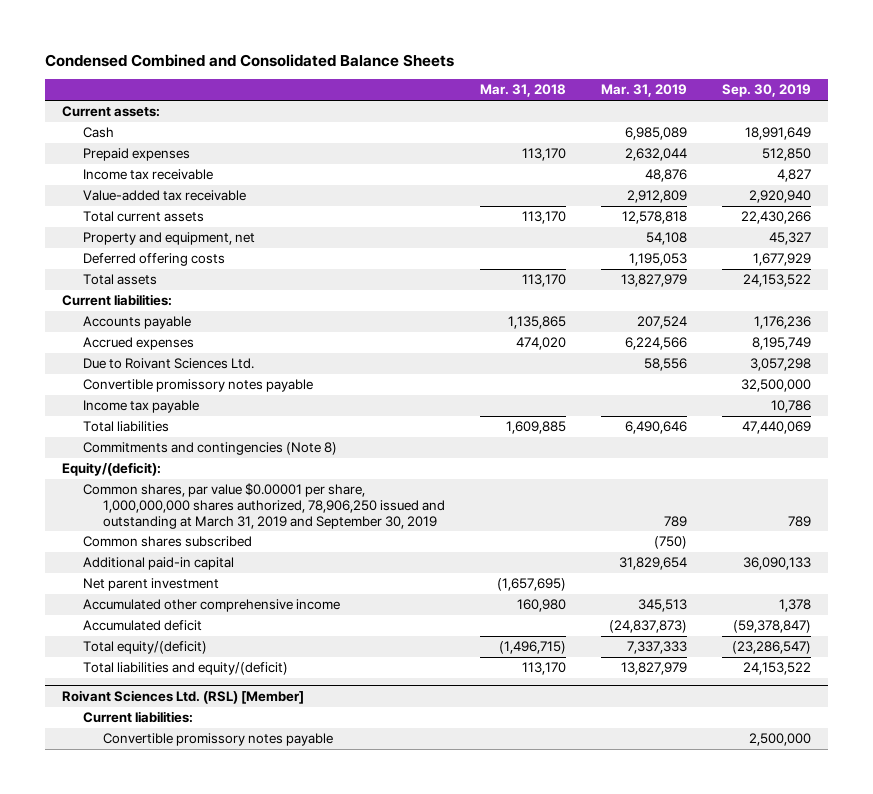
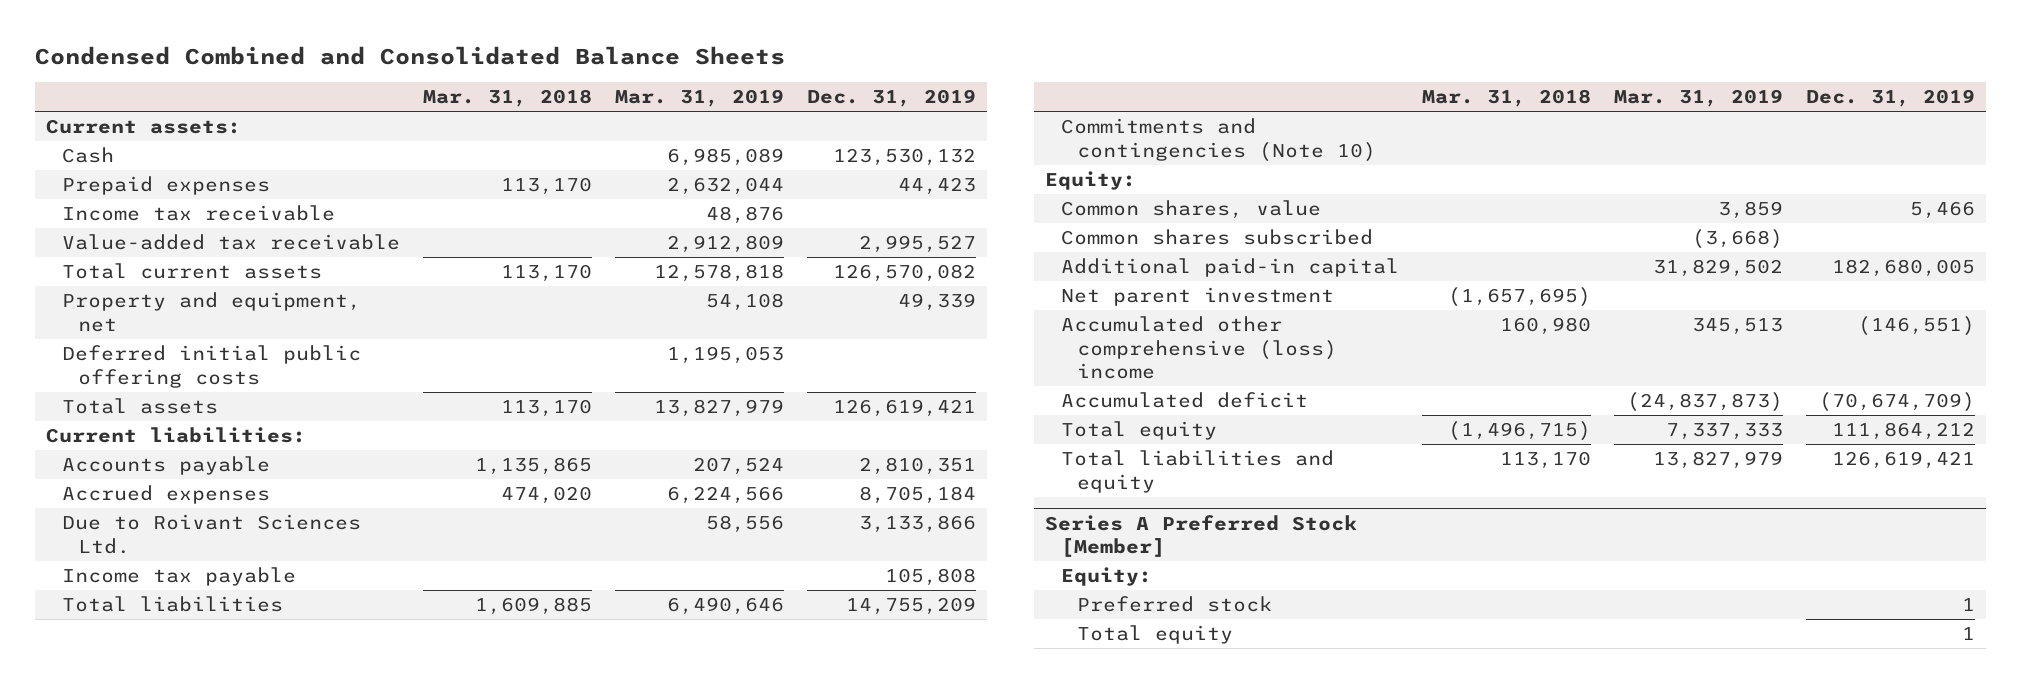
[721,84,811,98] Sep. 30, 2019 -> none
none -> [806,89,976,108] Dec. 31, 2019
[82,253,225,267] Deferred offering costs -> [62,345,362,388] Deferred initial public offering costs
[82,379,313,393] Convertible promissory notes payable -> none
[82,483,446,529] Common shares, par value $0.00001 per share, 1,000,000,000 shares authorized, 78,906,250 issued and outstanding at March 31, 2019 and September 30, 2019 -> none
[82,442,337,456] Commitments and contingencies (Note 8) -> [1061,118,1376,162] Commitments and contingencies (Note 10)
[62,462,162,477] Equity/(deficit): -> [1045,171,1137,191] Equity:
none -> [1061,200,1322,220] Common shares, value
[654,536,688,550] (750) -> [1691,229,1783,250] (3,668)
[619,557,688,571] 31,829,654 -> [1652,259,1783,278] 31,829,502
[82,599,340,613] Accumulated other comprehensive income -> [1061,316,1337,380] Accumulated other comprehensive (loss) income
[62,690,305,705] Roivant Sciences Ltd. (RSL) [Member] -> none
[82,711,193,724] Current liabilities: -> none
[103,733,334,747] Convertible promissory notes payable -> none
[82,641,207,655] Total equity/(deficit) -> [1061,421,1218,441] Total equity
[82,662,288,676] Total liabilities and equity/(deficit) -> [1061,450,1335,493] Total liabilities and equity
none -> [1045,514,1358,558] Series A Preferred Stock [Member]
none -> [1061,567,1153,587] Equity:
none -> [1076,596,1272,613] Preferred stock
none -> [1076,625,1233,645] Total equity

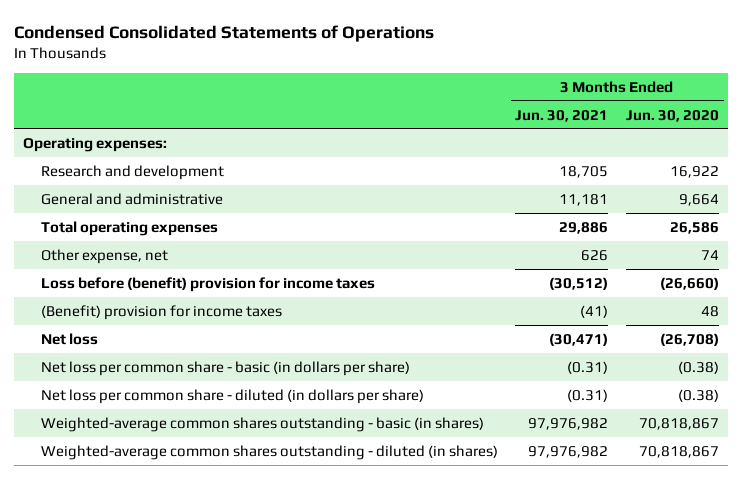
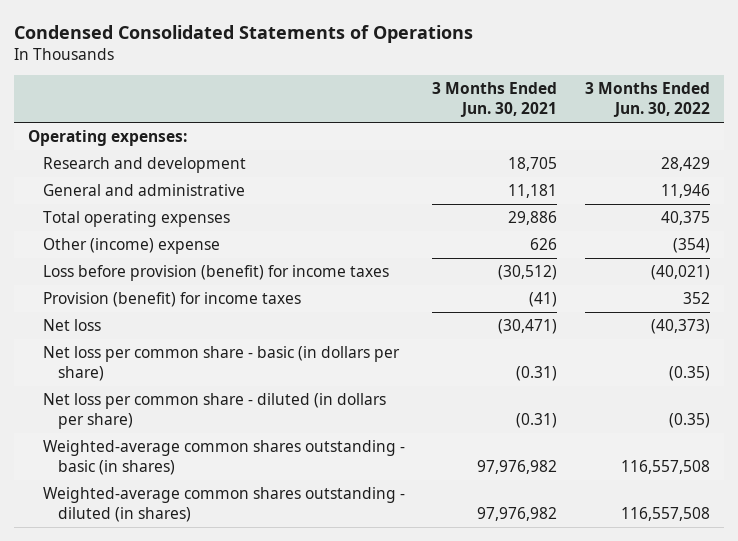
[626,109,720,122] Jun. 30, 2020 -> none
none -> [584,82,710,118] 3 Months Ended Jun. 30, 2022
[40,248,168,264] Other expense, net -> [42,238,220,255] Other (income) expense
[40,276,375,292] Loss before (benefit) provision for income taxes -> [42,265,389,282] Loss before provision (benefit) for income taxes
[40,304,282,320] (Benefit) provision for income taxes -> [42,292,301,308] Provision (benefit) for income taxes

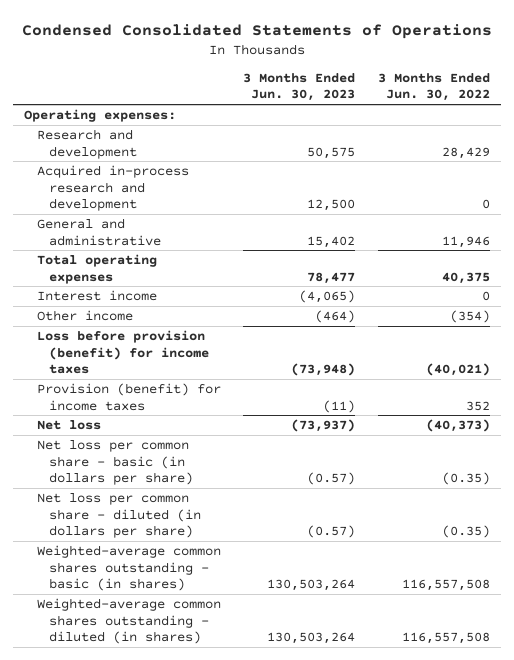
[432,82,558,118] 3 Months Ended Jun. 30, 2021 -> none
none -> [243,72,356,102] 3 Months Ended Jun. 30, 2023
none -> [36,165,189,211] Acquired in-process research and development
none -> [36,290,157,302] Interest income
[42,238,220,255] Other (income) expense -> [36,310,133,322] Other income

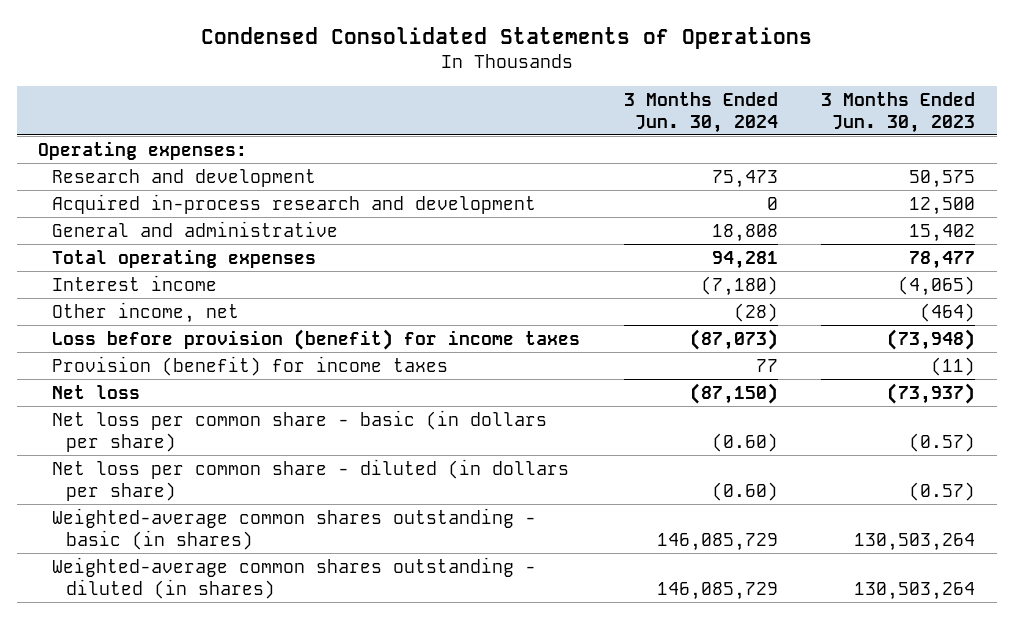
[377,72,490,102] 3 Months Ended Jun. 30, 2022 -> none
none -> [623,91,778,133] 3 Months Ended Jun. 30, 2024
[36,310,133,322] Other income -> [52,301,240,323] Other income, net

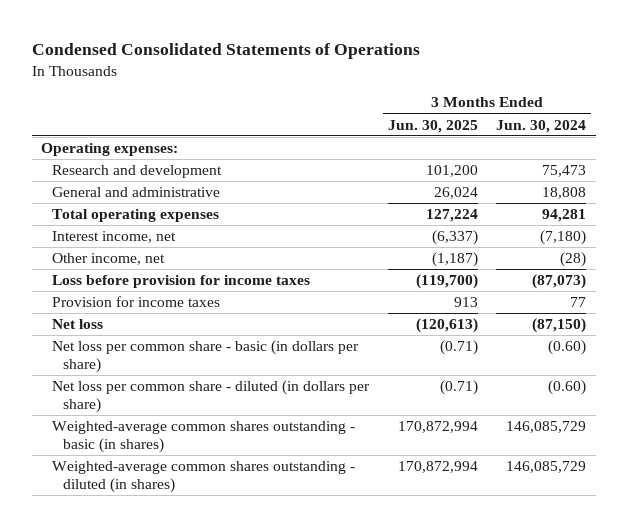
[821,91,976,133] 3 Months Ended Jun. 30, 2023 -> none
none -> [387,119,478,133] Jun. 30, 2025
[52,193,537,214] Acquired in-process research and development -> none
[52,274,218,291] Interest income -> [51,231,176,244] Interest income, net
[52,328,581,350] Loss before provision (benefit) for income taxes -> [51,275,310,289] Loss before provision for income taxes
[52,355,449,376] Provision (benefit) for income taxes -> [51,296,220,308] Provision for income taxes

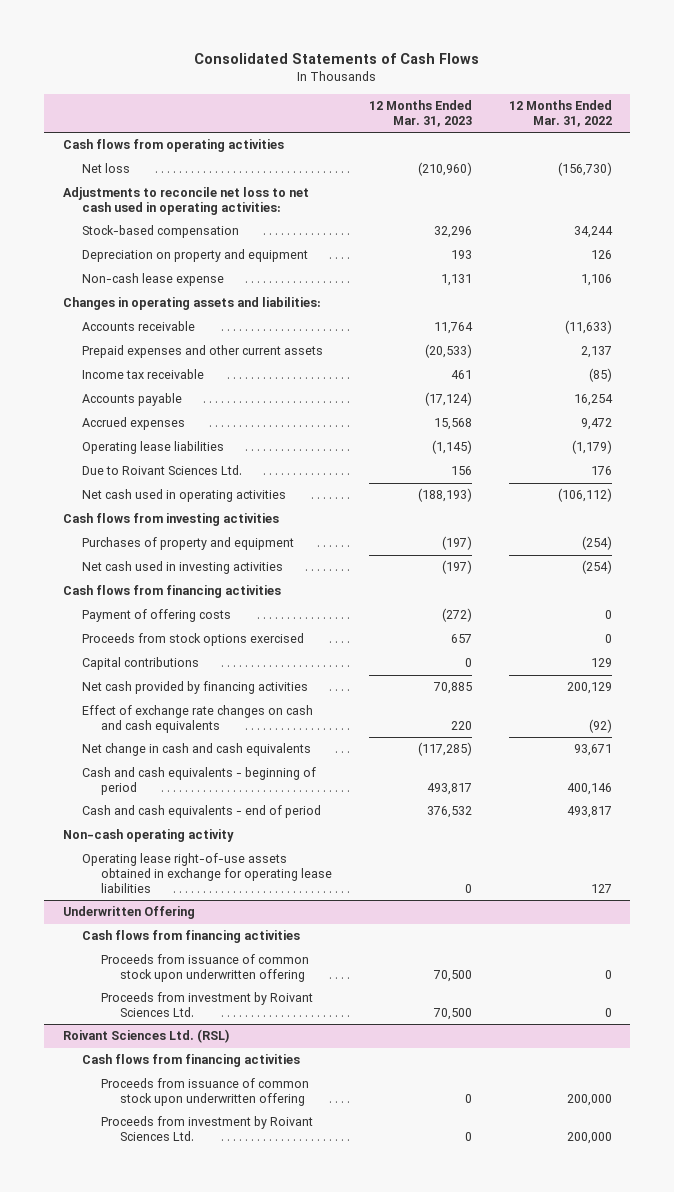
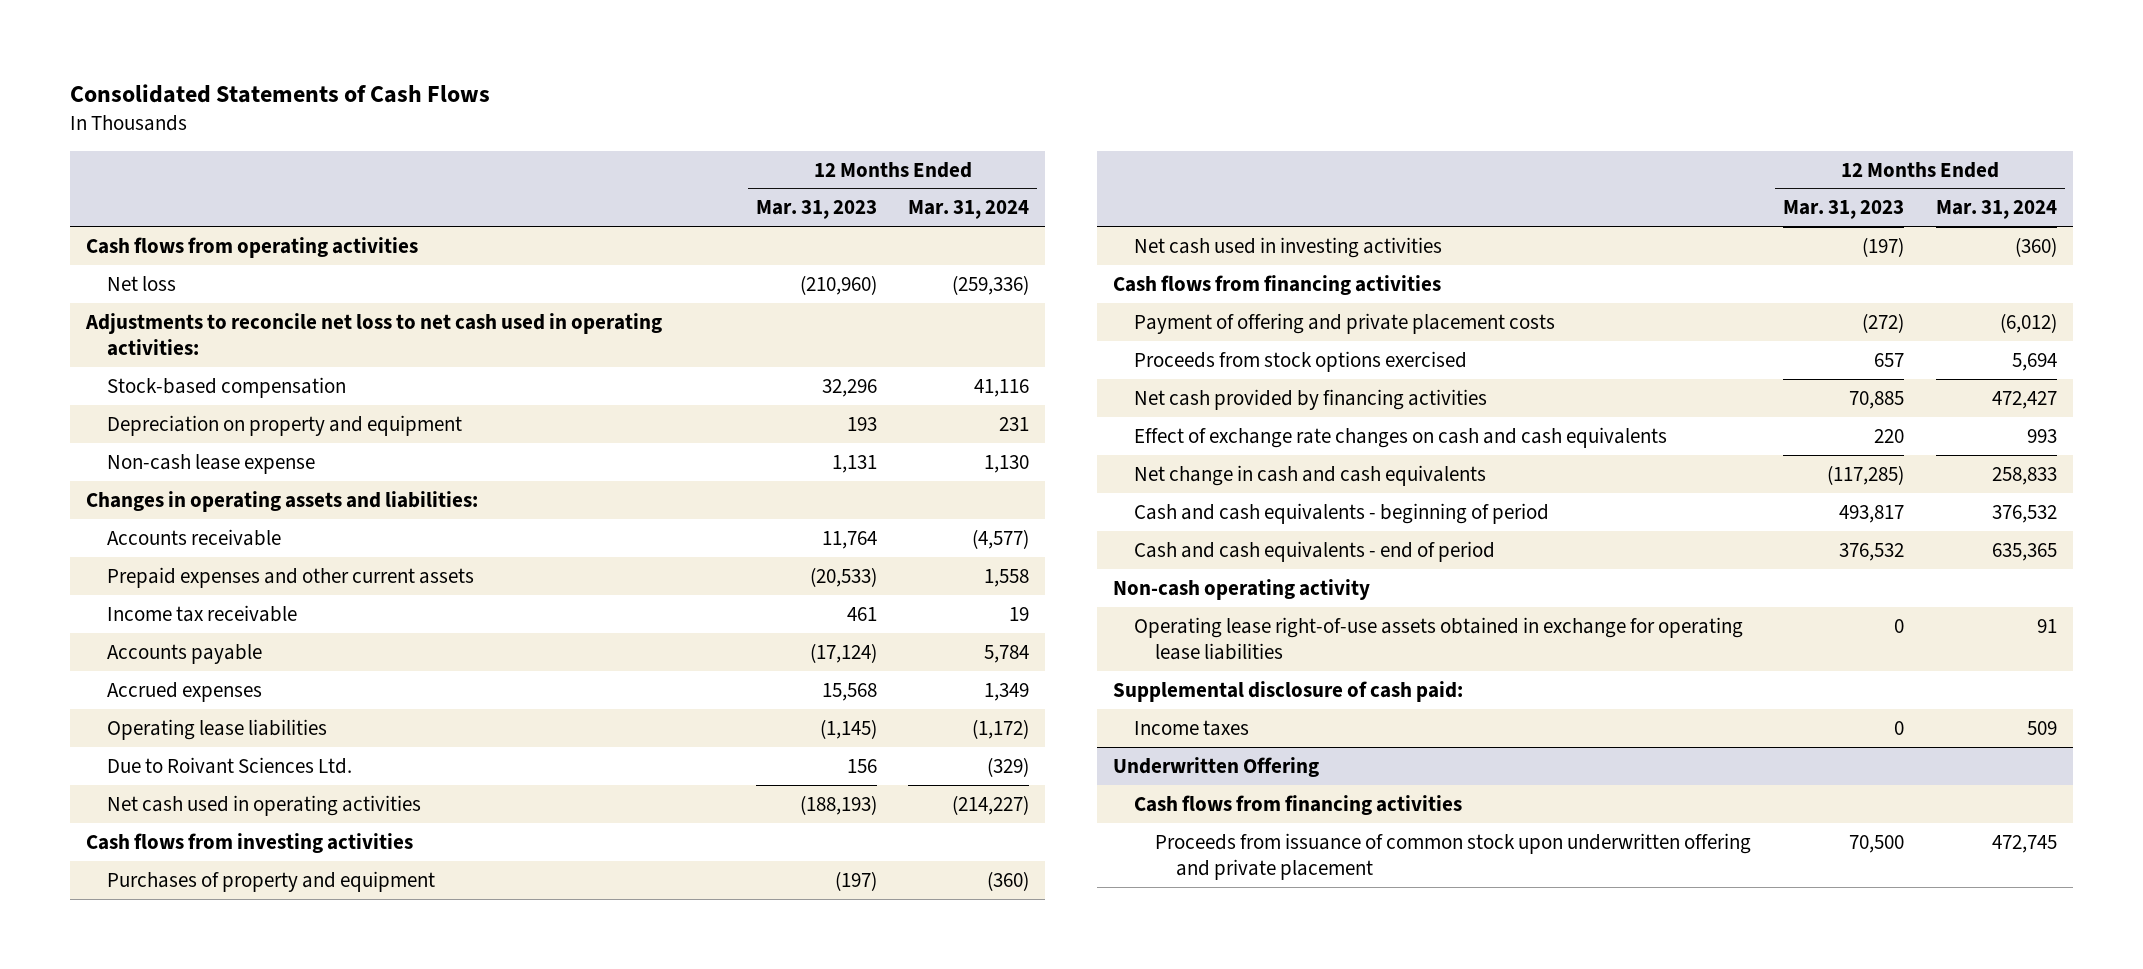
[508,99,612,127] 12 Months Ended Mar. 31, 2022 -> none
none -> [908,200,1030,220] Mar. 31, 2024
[81,609,231,623] Payment of offering costs -> [1134,312,1556,334] Payment of offering and private placement costs
[81,657,199,671] Capital contributions -> none
none -> [1113,680,1464,702] Supplemental disclosure of cash paid:
none -> [1134,719,1250,736] Income taxes
[101,992,314,1018] Proceeds from investment by Roivant Sciences Ltd. -> none
[62,1029,230,1044] Roivant Sciences Ltd. (RSL) -> none
[81,1054,300,1068] Cash flows from financing activities -> none
[101,1078,310,1107] Proceeds from issuance of common stock upon underwritten offering -> none
[101,1116,314,1142] Proceeds from investment by Roivant Sciences Ltd. -> none
[101,954,310,983] Proceeds from issuance of common stock upon underwritten offering -> [1155,832,1752,880] Proceeds from issuance of common stock upon underwritten offering and private placement

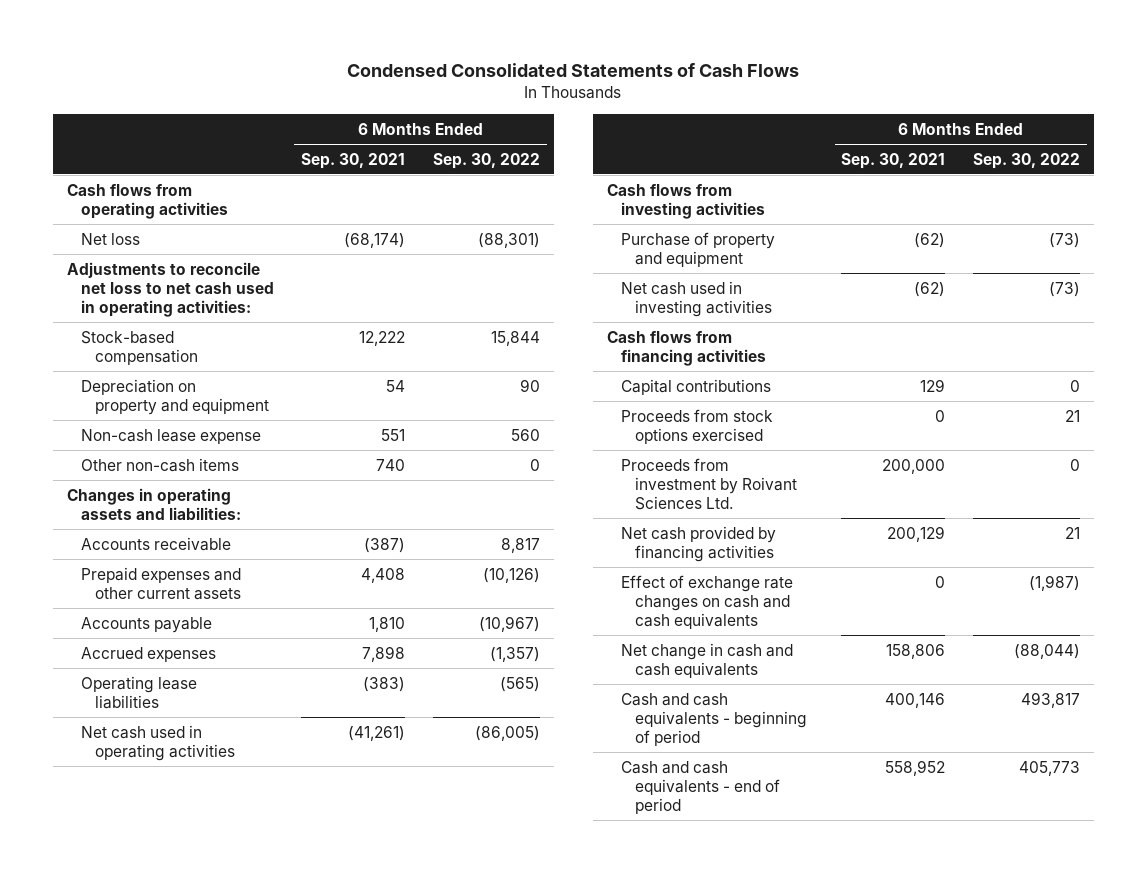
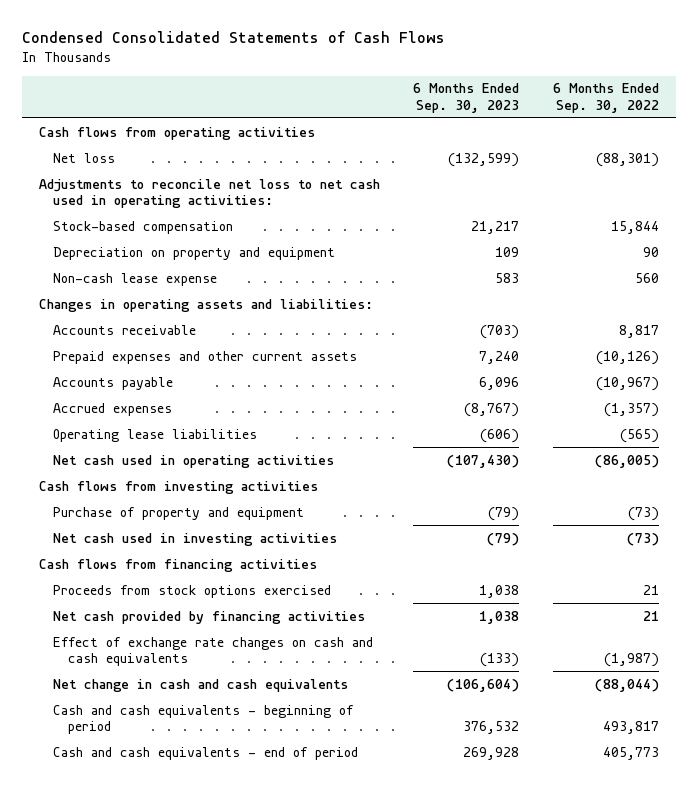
[301,152,406,169] Sep. 30, 2021 -> none
none -> [413,83,520,113] 6 Months Ended Sep. 30, 2023
[80,457,239,472] Other non-cash items -> none
[620,378,771,395] Capital contributions -> none
[620,457,797,510] Proceeds from investment by Roivant Sciences Ltd. -> none

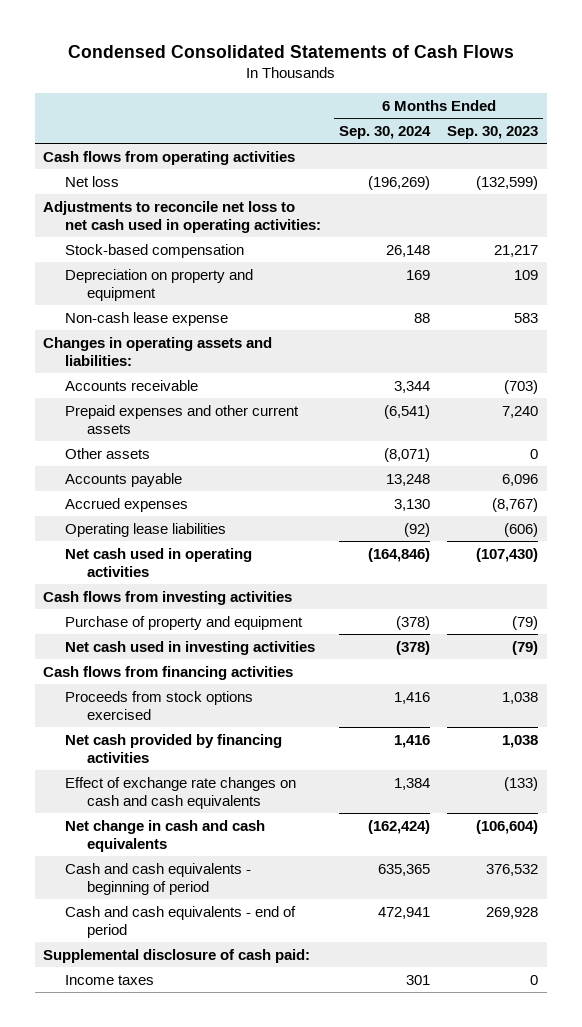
[552,83,659,113] 6 Months Ended Sep. 30, 2022 -> none
none -> [338,125,431,139] Sep. 30, 2024
none -> [65,447,151,459] Other assets
none -> [43,948,311,963] Supplemental disclosure of cash paid:
none -> [65,974,155,985] Income taxes

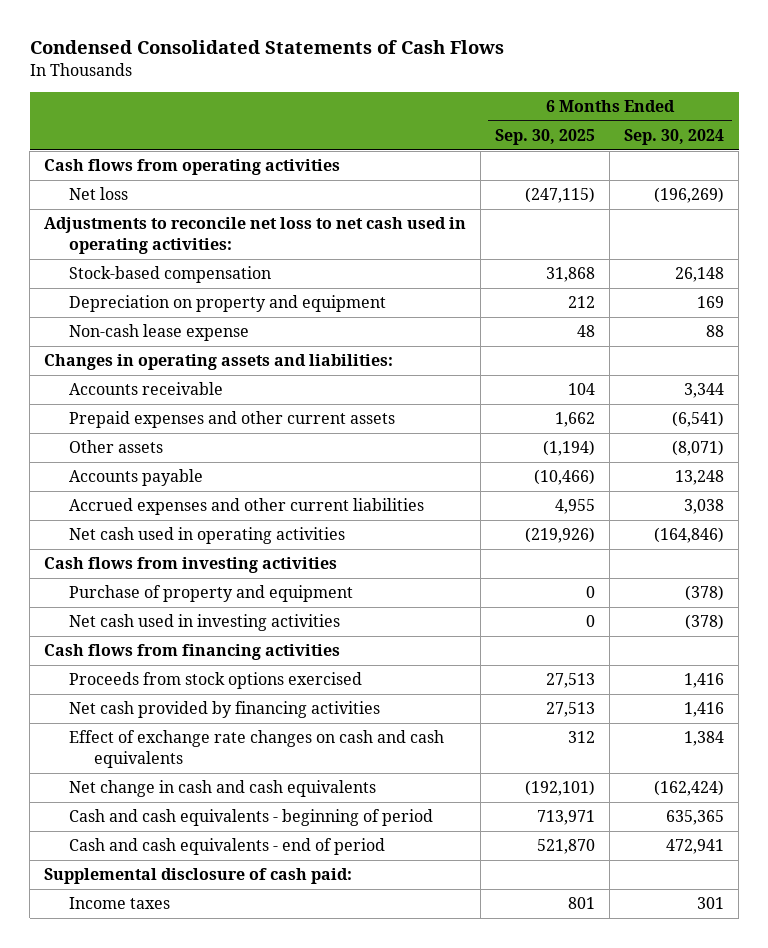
[447,125,539,139] Sep. 30, 2023 -> none
none -> [495,129,596,146] Sep. 30, 2025
[65,497,189,512] Accrued expenses -> none
[65,522,227,537] Operating lease liabilities -> none
none -> [68,498,424,516] Accrued expenses and other current liabilities

